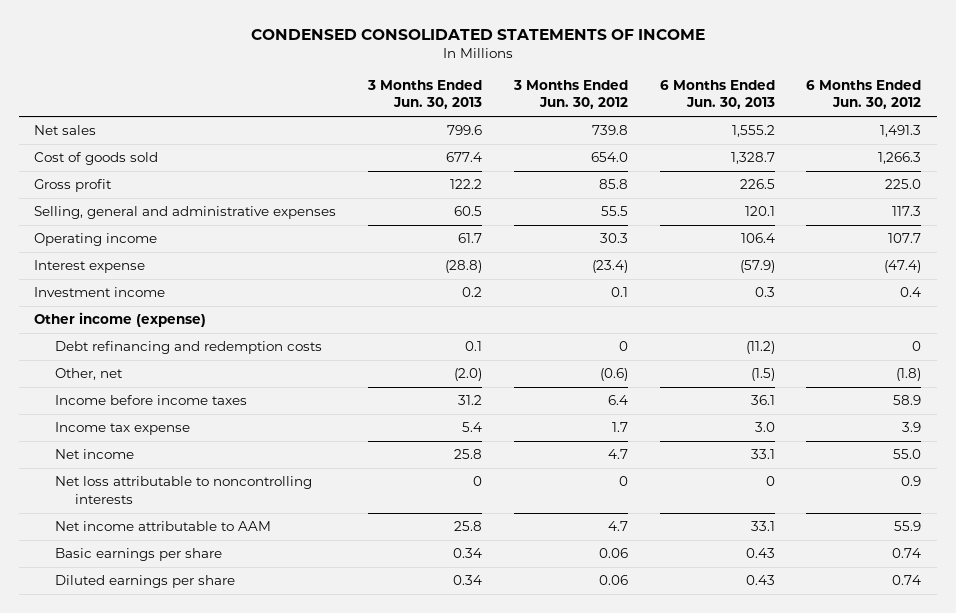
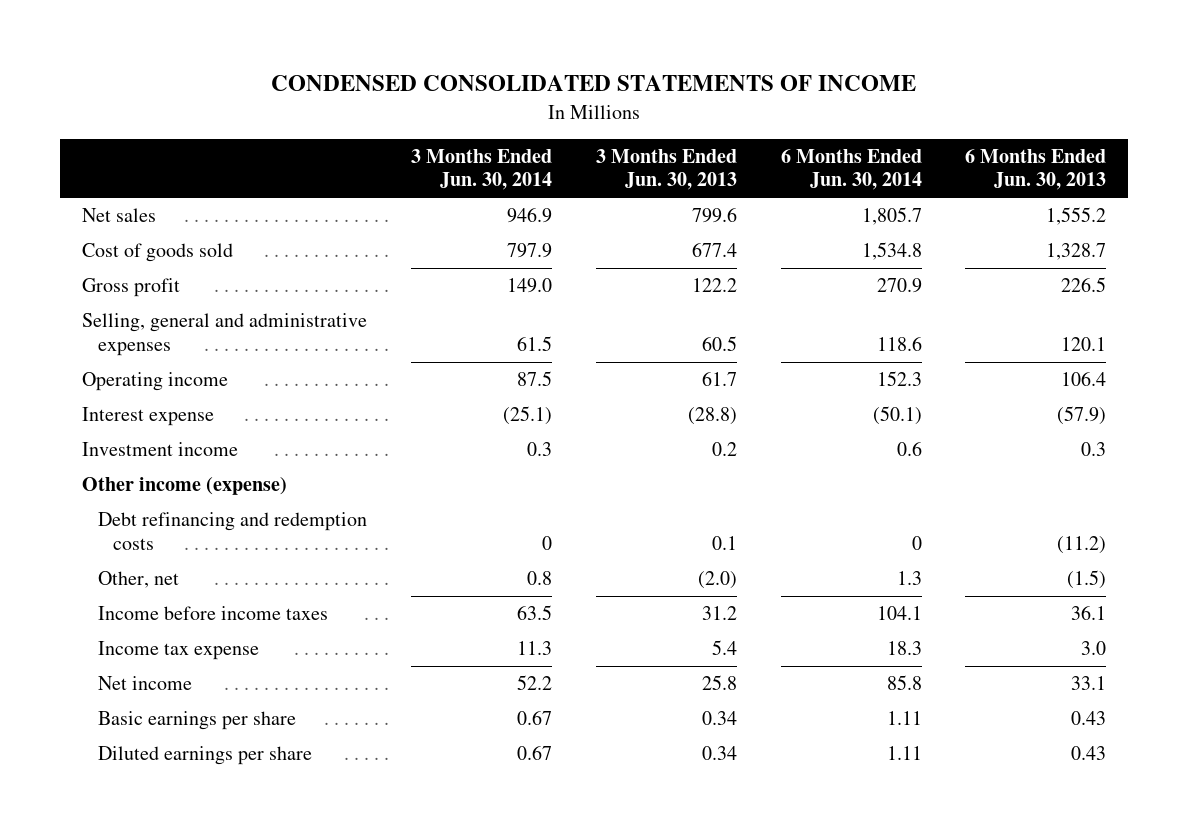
[512,79,628,110] 3 Months Ended Jun. 30, 2012 -> none
[806,79,922,110] 6 Months Ended Jun. 30, 2012 -> none
none -> [410,148,552,191] 3 Months Ended Jun. 30, 2014
none -> [780,148,922,191] 6 Months Ended Jun. 30, 2014
[54,476,312,504] Net loss attributable to noncontrolling interests -> none
[54,521,271,532] Net income attributable to AAM -> none

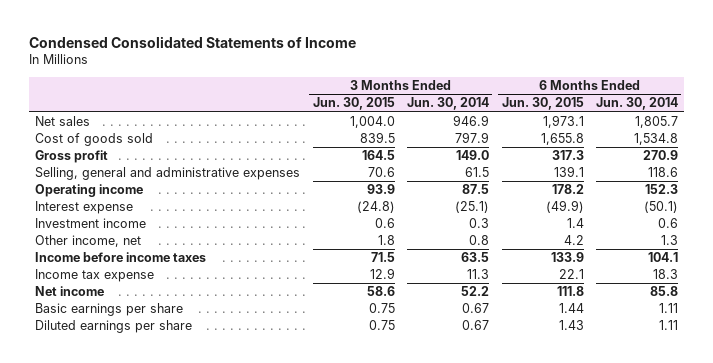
[271,75,917,92] CONDENSED CONSOLIDATED STATEMENTS OF INCOME -> [28,35,356,48] Condensed Consolidated Statements of Income
[595,148,737,191] 3 Months Ended Jun. 30, 2013 -> none
[965,148,1107,191] 6 Months Ended Jun. 30, 2013 -> none
none -> [312,97,395,111] Jun. 30, 2015
none -> [501,97,584,111] Jun. 30, 2015
[82,477,288,496] Other income (expense) -> none
[97,512,367,550] Debt refinancing and redemption costs -> none
[97,571,179,589] Other, net -> [35,235,142,248] Other income, net

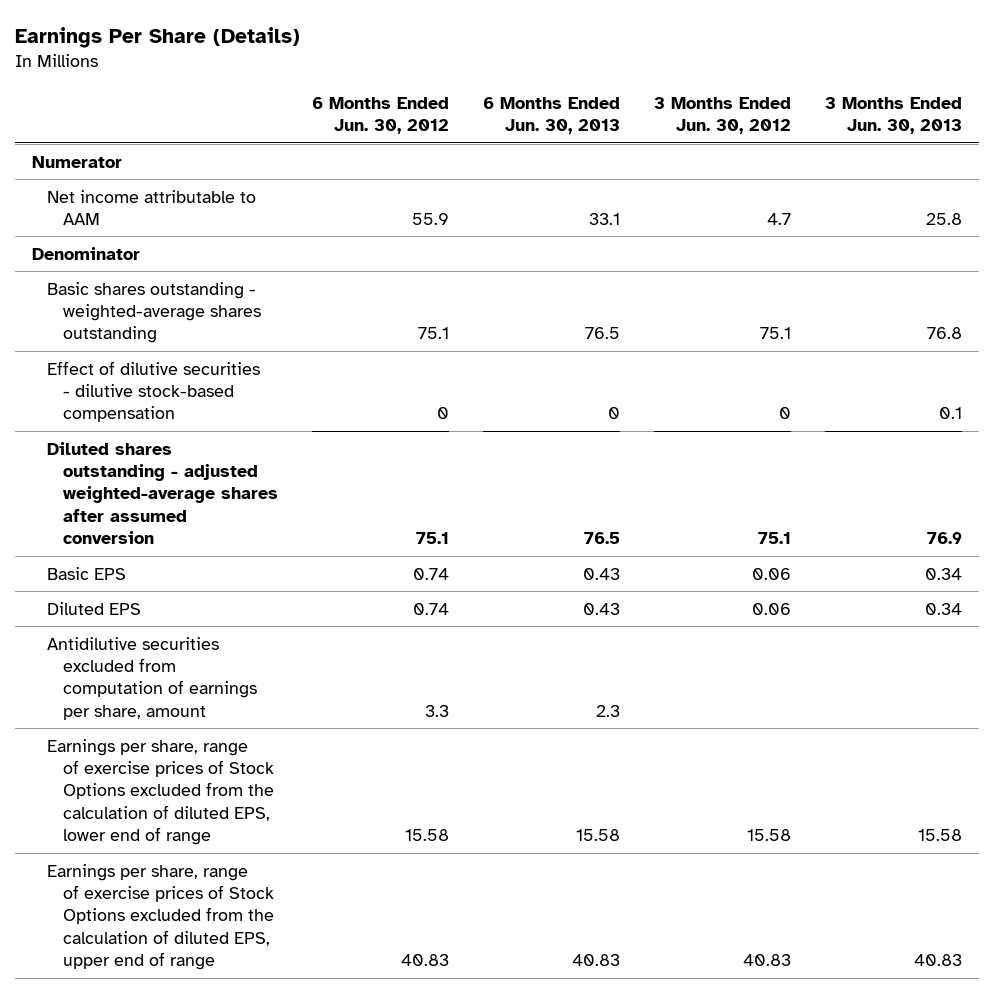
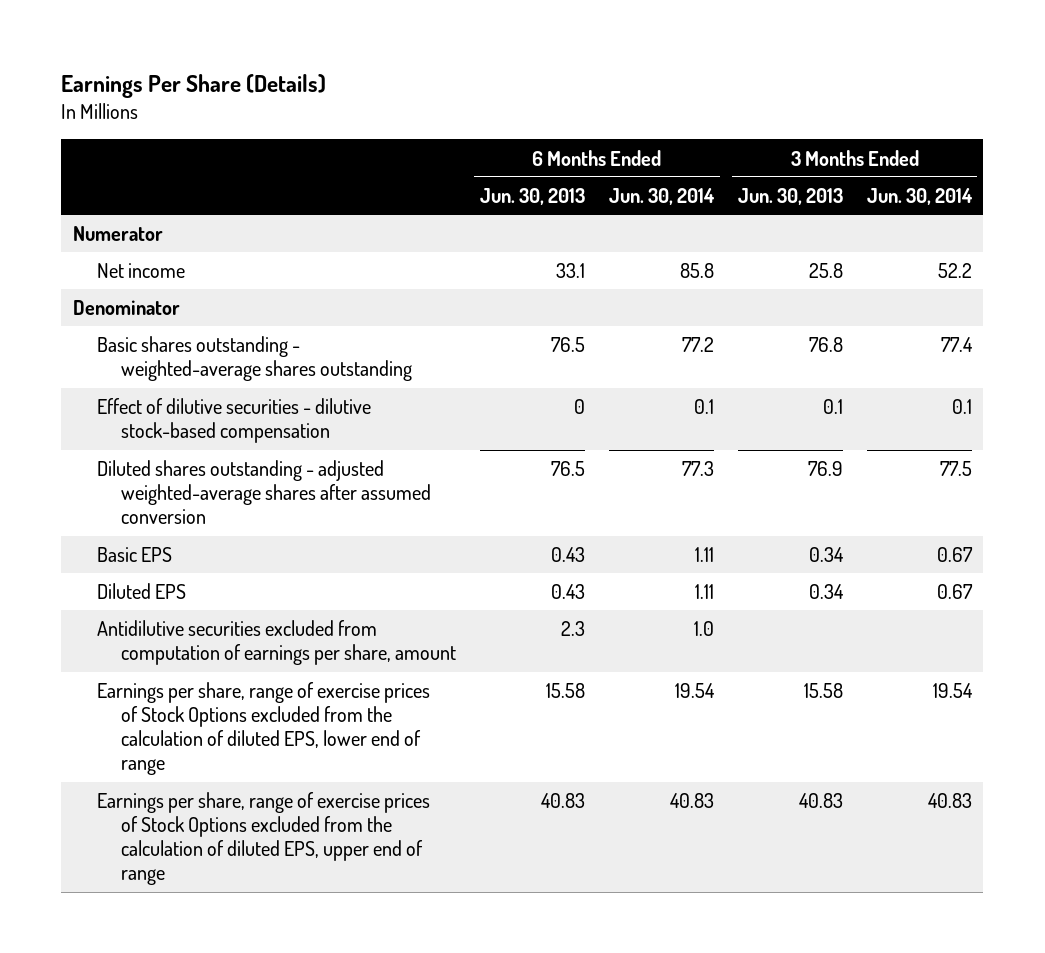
[312,96,450,135] 6 Months Ended Jun. 30, 2012 -> none
[654,96,792,135] 3 Months Ended Jun. 30, 2012 -> none
none -> [608,188,715,206] Jun. 30, 2014
none -> [866,188,973,206] Jun. 30, 2014
[47,189,257,226] Net income attributable to AAM -> [97,263,186,279] Net income

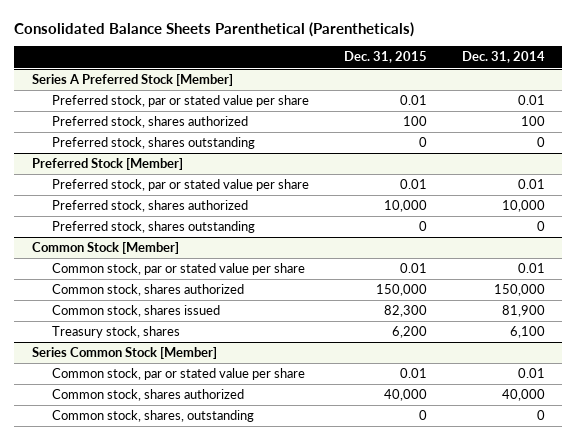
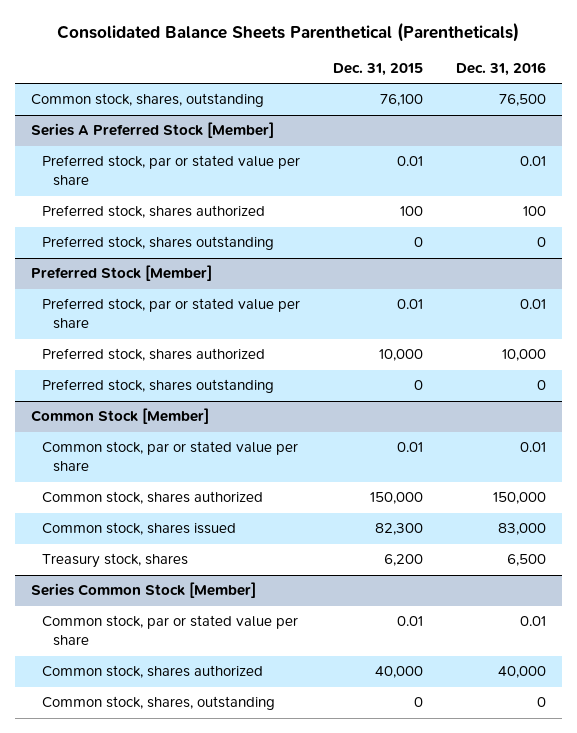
[461,51,545,64] Dec. 31, 2014 -> none
none -> [455,62,546,77] Dec. 31, 2016
none -> [31,93,265,108] Common stock, shares, outstanding

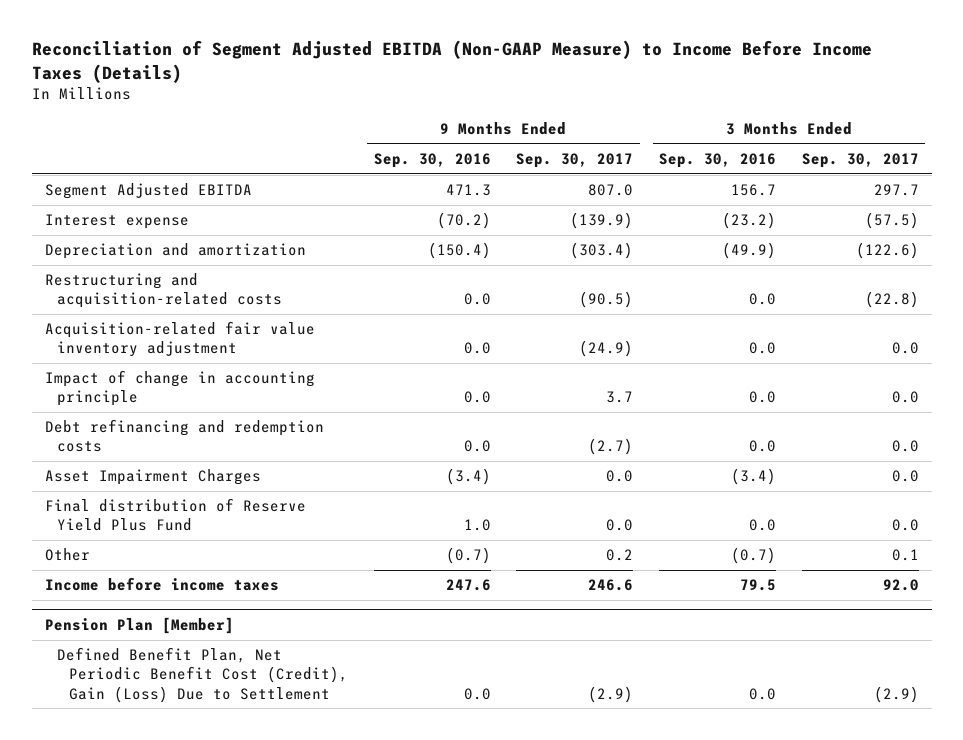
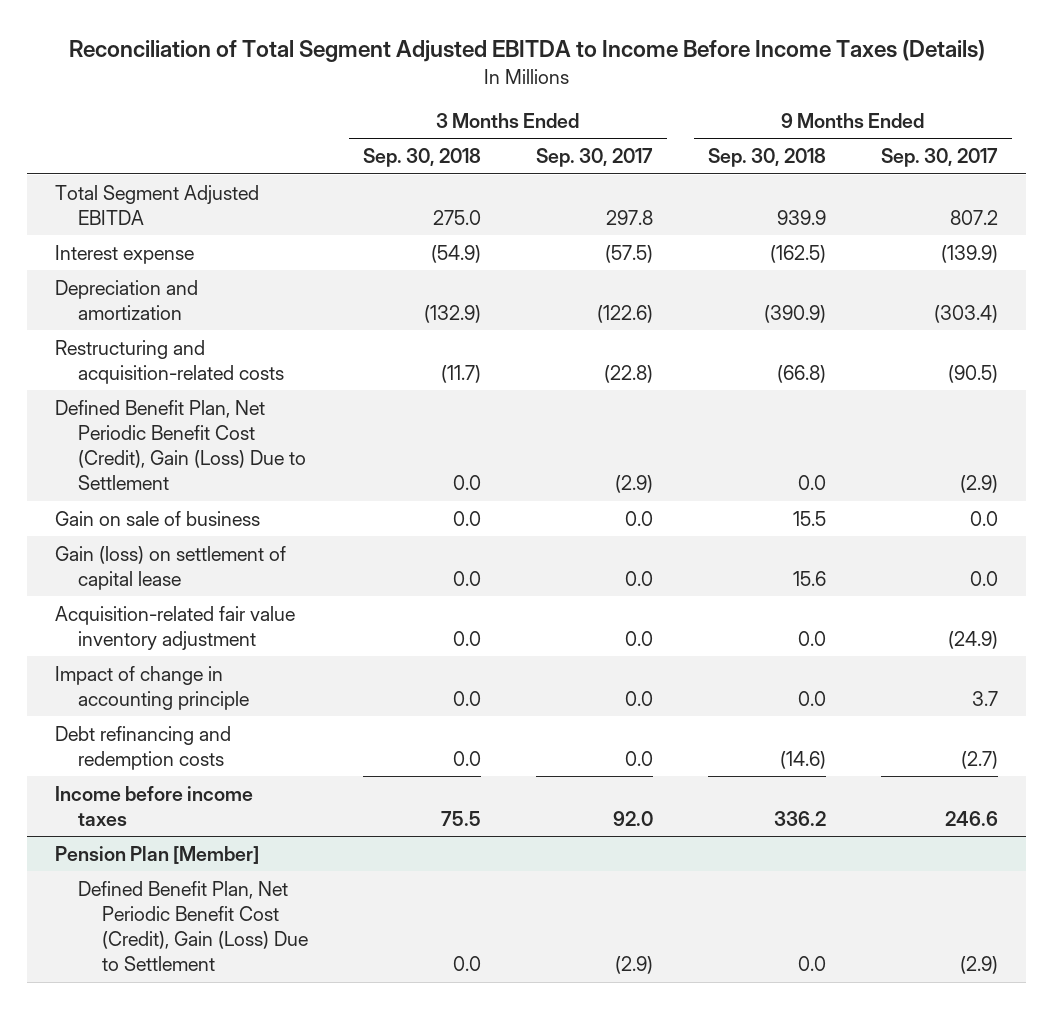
[31,40,872,83] Reconciliation of Segment Adjusted EBITDA (Non-GAAP Measure) to Income Before Income Taxes (Details) -> [68,40,985,63] Reconciliation of Total Segment Adjusted EBITDA to Income Before Income Taxes (Details)
[373,153,491,169] Sep. 30, 2016 -> none
[659,153,777,169] Sep. 30, 2016 -> none
none -> [362,148,481,168] Sep. 30, 2018
none -> [708,148,827,168] Sep. 30, 2018
[44,183,252,200] Segment Adjusted EBITDA -> [54,184,259,225] Total Segment Adjusted EBITDA
[588,184,634,197] 807.0 -> [950,209,999,225] 807.2
[873,184,919,197] 297.7 -> [605,209,653,225] 297.8
none -> [54,399,307,491] Defined Benefit Plan, Net Periodic Benefit Cost (Credit), Gain (Loss) Due to Settlement
none -> [54,510,260,526] Gain on sale of business
none -> [54,545,286,590] Gain (loss) on settlement of capital lease
[44,469,261,486] Asset Impairment Charges -> none
[44,498,306,532] Final distribution of Reserve Yield Plus Fund -> none
[44,548,90,562] Other -> none

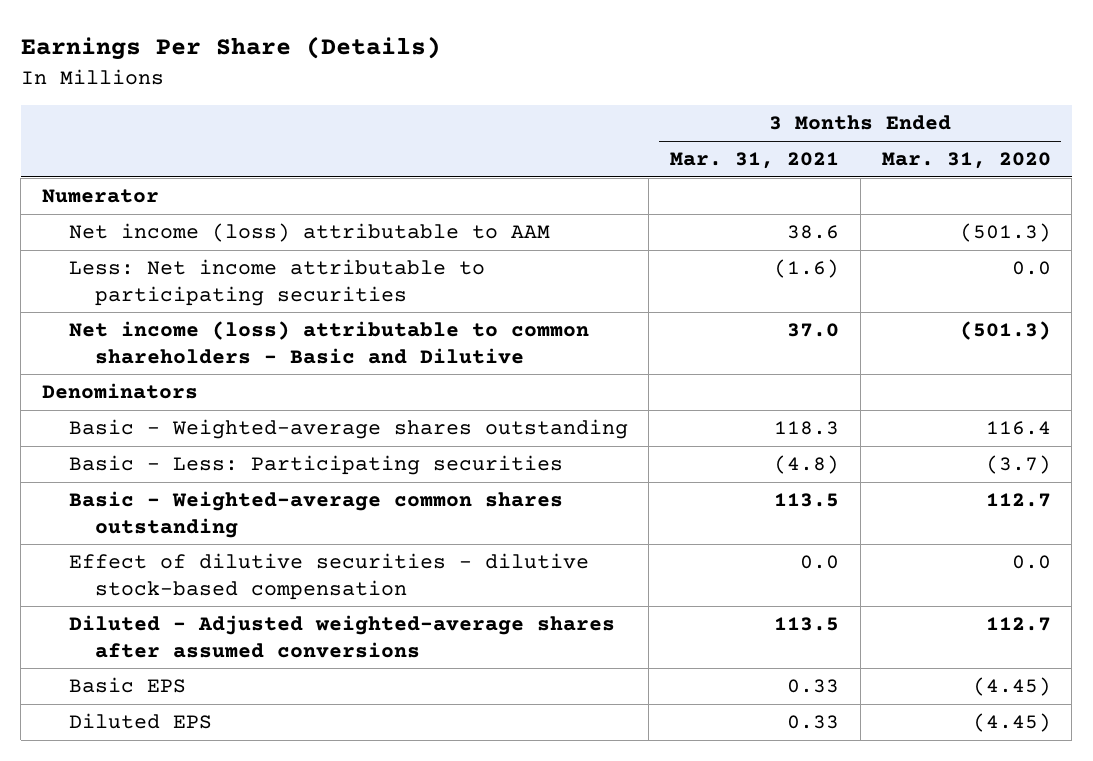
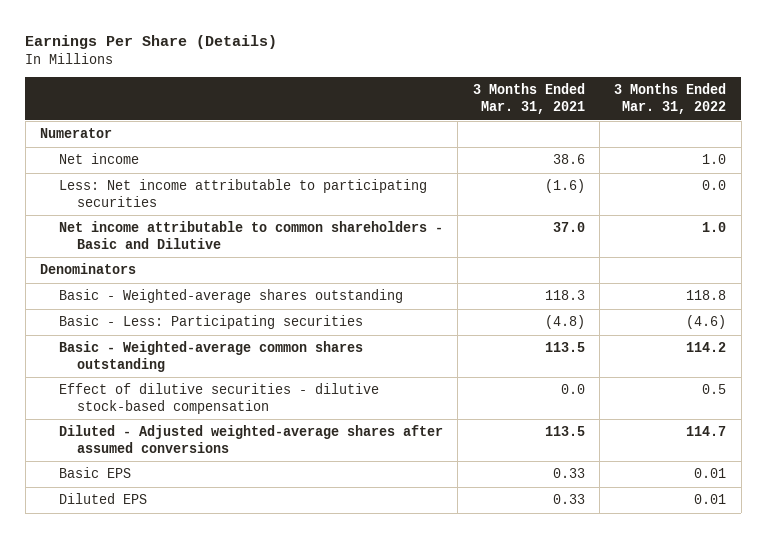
[881,152,1051,170] Mar. 31, 2020 -> none
none -> [614,83,727,115] 3 Months Ended Mar. 31, 2022
[68,223,550,243] Net income (loss) attributable to AAM -> [58,153,139,165] Net income
[68,321,589,364] Net income (loss) attributable to common shareholders - Basic and Dilutive -> [58,221,443,249] Net income attributable to common shareholders - Basic and Dilutive

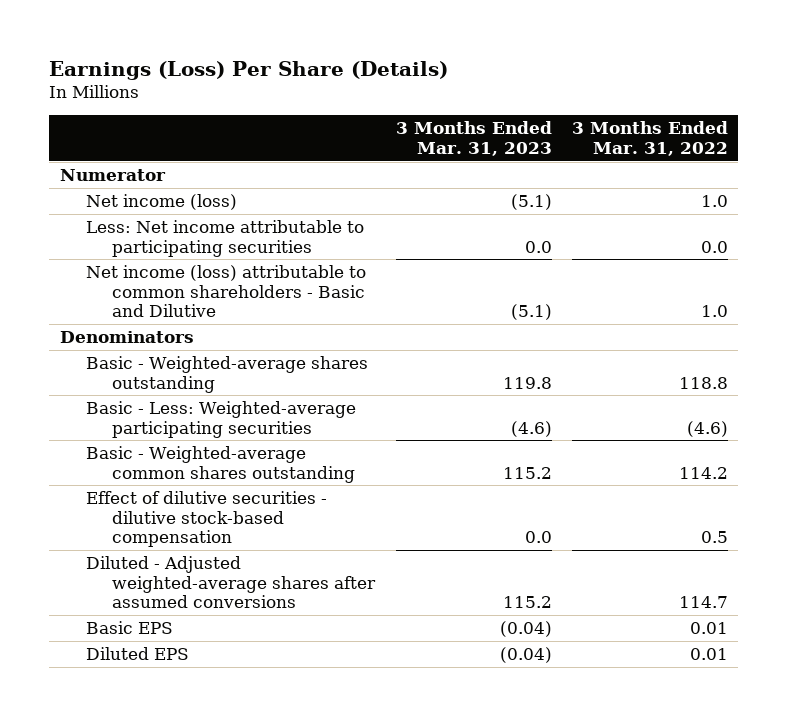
[25,35,278,50] Earnings Per Share (Details) -> [49,60,449,80] Earnings (Loss) Per Share (Details)
[472,83,585,115] 3 Months Ended Mar. 31, 2021 -> none
none -> [395,121,552,156] 3 Months Ended Mar. 31, 2023
[58,153,139,165] Net income -> [85,193,237,210] Net income (loss)
[58,221,443,249] Net income attributable to common shareholders - Basic and Dilutive -> [85,264,366,318] Net income (loss) attributable to common shareholders - Basic and Dilutive
[58,315,363,330] Basic - Less: Participating securities -> [85,400,356,438] Basic - Less: Weighted-average participating securities

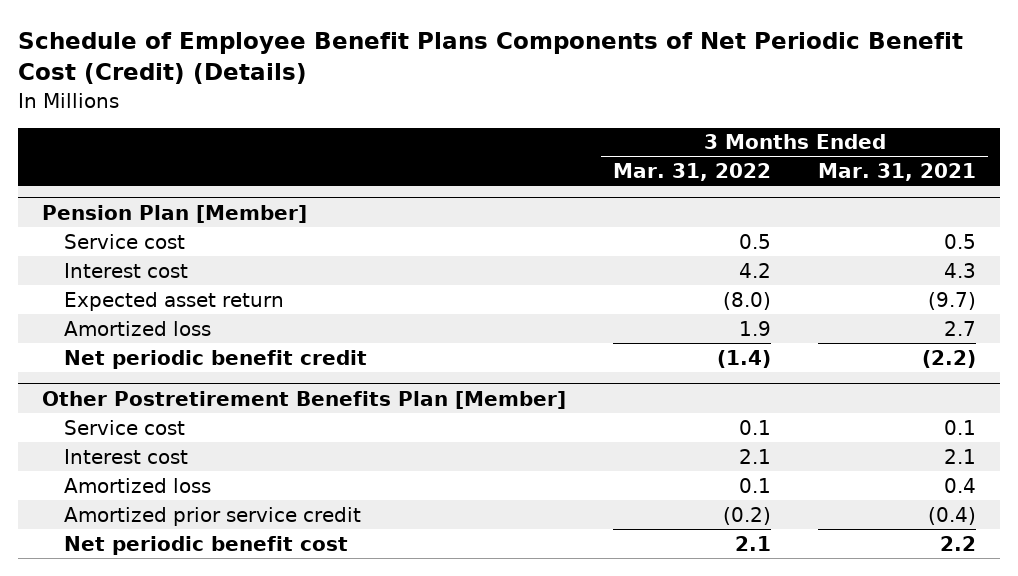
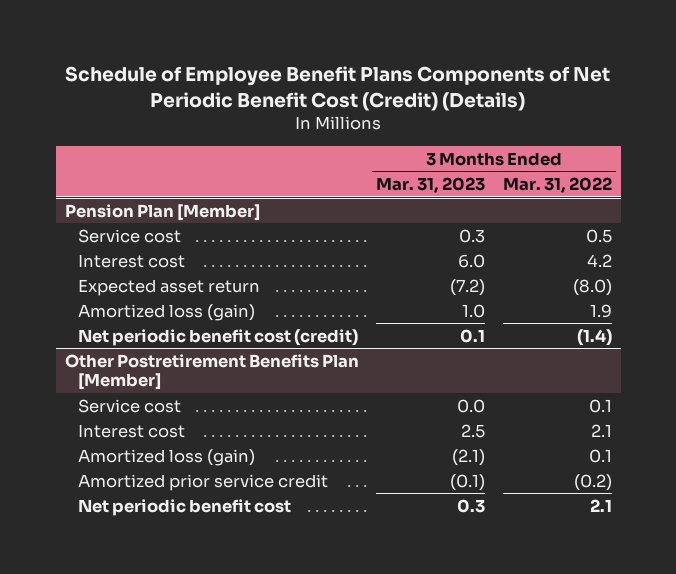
[818,163,977,182] Mar. 31, 2021 -> none
none -> [376,177,486,194] Mar. 31, 2023
[63,320,211,336] Amortized loss -> [78,303,256,321] Amortized loss (gain)
[63,349,367,369] Net periodic benefit credit -> [78,328,359,346] Net periodic benefit cost (credit)
[63,477,211,493] Amortized loss -> [78,448,256,466] Amortized loss (gain)

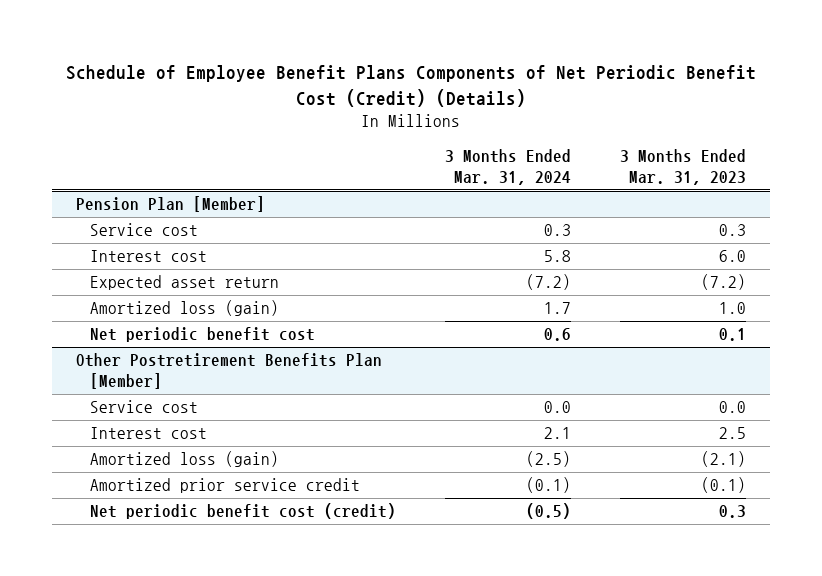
[502,177,612,194] Mar. 31, 2022 -> none
none -> [444,149,571,185] 3 Months Ended Mar. 31, 2024
[78,328,359,346] Net periodic benefit cost (credit) -> [89,327,315,343] Net periodic benefit cost
[78,498,292,516] Net periodic benefit cost -> [89,503,396,520] Net periodic benefit cost (credit)

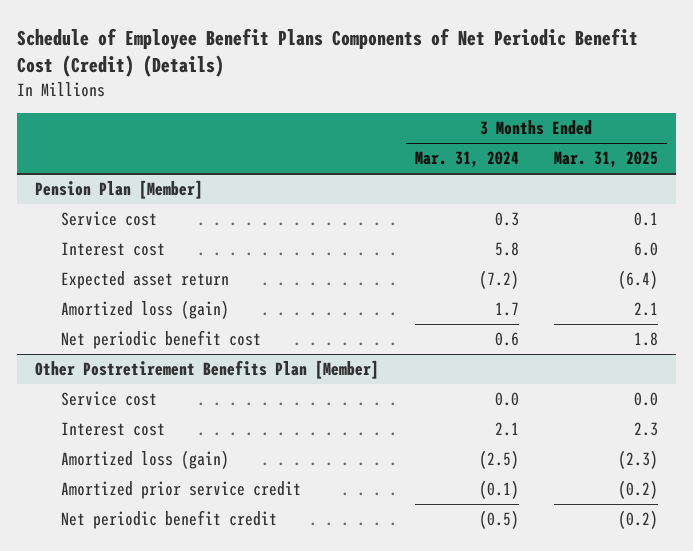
[619,149,746,185] 3 Months Ended Mar. 31, 2023 -> none
none -> [554,151,659,169] Mar. 31, 2025
[89,503,396,520] Net periodic benefit cost (credit) -> [60,510,277,530] Net periodic benefit credit

